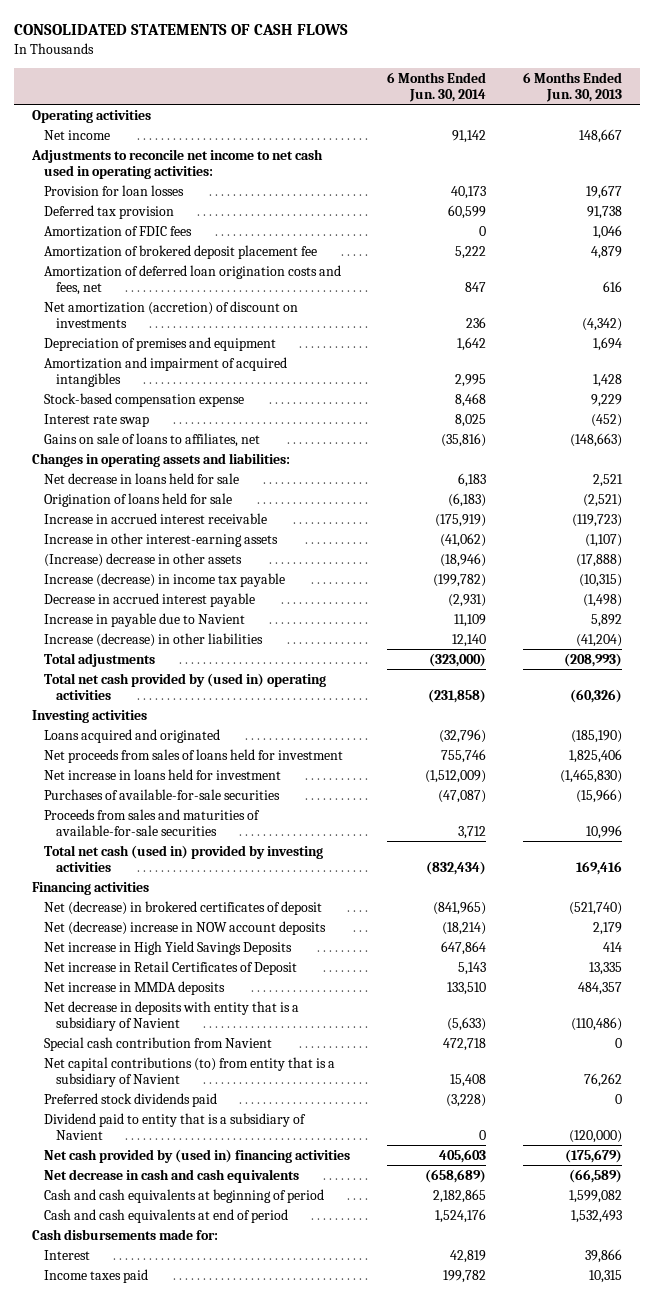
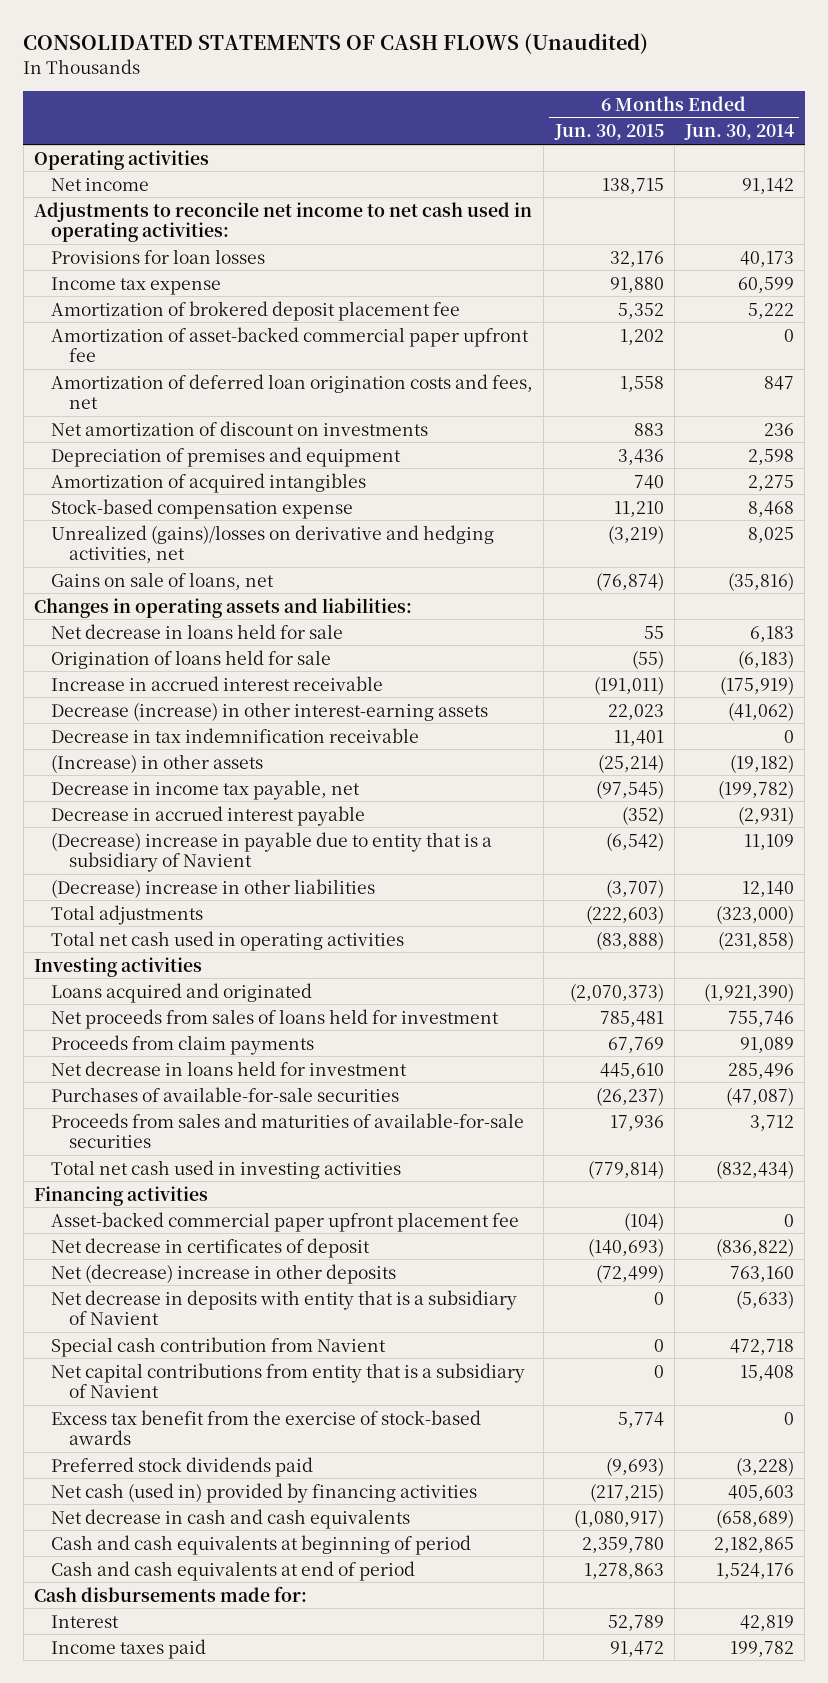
[13,24,348,36] CONSOLIDATED STATEMENTS OF CASH FLOWS -> [23,33,649,55] CONSOLIDATED STATEMENTS OF CASH FLOWS (Unaudited)
[522,71,622,103] 6 Months Ended Jun. 30, 2013 -> none
none -> [553,124,664,141] Jun. 30, 2015
[43,225,192,237] Amortization of FDIC fees -> none
[43,184,184,196] Provision for loan losses -> [51,248,266,264] Provisions for loan losses
[43,204,174,219] Deferred tax provision -> [51,276,222,295] Income tax expense
none -> [51,326,530,363] Amortization of asset-backed commercial paper upfront fee
[43,300,298,328] Net amortization (accretion) of discount on investments -> [51,420,429,436] Net amortization of discount on investments
[456,336,486,351] 1,642 -> [748,448,795,465] 2,598
[43,356,287,387] Amortization and impairment of acquired intangibles -> [51,472,367,493] Amortization of acquired intangibles
[454,373,486,387] 2,995 -> [748,474,795,491] 2,275
[43,413,149,427] Interest rate swap -> [51,524,495,564] Unrealized (gains)/losses on derivative and hedging activities, net
[43,432,260,447] Gains on sale of loans to affiliates, net -> [51,571,275,590] Gains on sale of loans, net
[43,532,278,547] Increase in other interest-earning assets -> [51,701,489,721] Decrease (increase) in other interest-earning assets
none -> [51,727,420,743] Decrease in tax indemnification receivable
[43,552,242,567] (Increase) decrease in other assets -> [51,753,264,773] (Increase) in other assets
[439,552,486,567] (18,946) -> [730,753,795,773] (19,182)
[43,572,285,587] Increase (decrease) in income tax payable -> [51,779,361,800] Decrease in income tax payable, net
[43,612,245,627] Increase in payable due to Navient -> [51,831,493,873] (Decrease) increase in payable due to entity that is a subsidiary of Navient
[43,632,263,647] Increase (decrease) in other liabilities -> [51,878,376,898] (Decrease) increase in other liabilities
[43,672,326,700] Total net cash provided by (used in) operating activities -> [51,930,405,951] Total net cash used in operating activities
[438,728,486,743] (32,796) -> [704,982,795,1002] (1,921,390)
none -> [51,1034,315,1055] Proceeds from claim payments
[43,768,281,780] Net increase in loans held for investment -> [51,1060,408,1076] Net decrease in loans held for investment
[424,769,486,783] (1,512,009) -> [728,1062,795,1079] 285,496
[43,844,323,872] Total net cash (used in) provided by investing activities -> [51,1159,402,1179] Total net cash used in investing activities
[43,940,292,955] Net increase in High Yield Savings Deposits -> none
[43,960,297,975] Net increase in Retail Certificates of Deposit -> none
[43,980,225,995] Net increase in MMDA deposits -> none
none -> [51,1211,520,1232] Asset-backed commercial paper upfront placement fee
[43,900,322,915] Net (decrease) in brokered certificates of deposit -> [51,1237,371,1258] Net decrease in certificates of deposit
[432,900,486,915] (841,965) -> [716,1237,795,1257] (836,822)
[43,920,326,935] Net (decrease) increase in NOW account deposits -> [51,1263,397,1284] Net (decrease) increase in other deposits
[441,921,486,935] (18,214) -> [730,1265,795,1282] 763,160
[43,1056,335,1087] Net capital contributions (to) from entity that is a subsidiary of Navient -> [51,1362,526,1399] Net capital contributions from entity that is a subsidiary of Navient
none -> [51,1409,482,1446] Excess tax benefit from the exercise of stock-based awards
[43,1112,306,1140] Dividend paid to entity that is a subsidiary of Navient -> none
[43,1148,350,1163] Net cash provided by (used in) financing activities -> [51,1482,478,1503] Net cash (used in) provided by financing activities

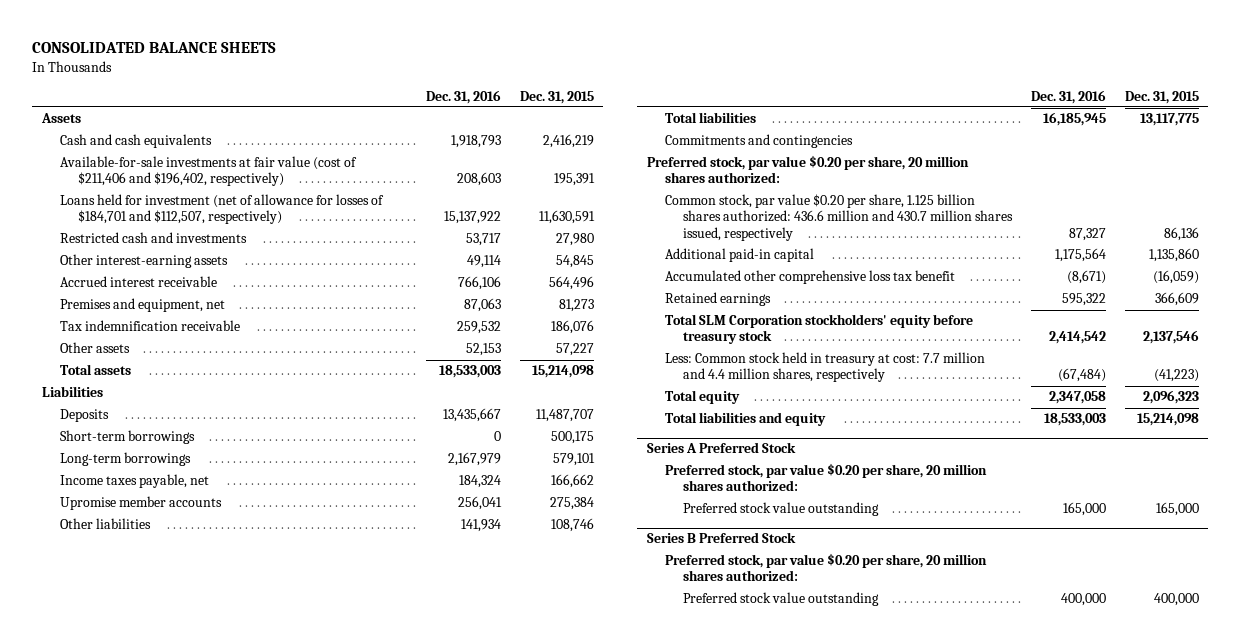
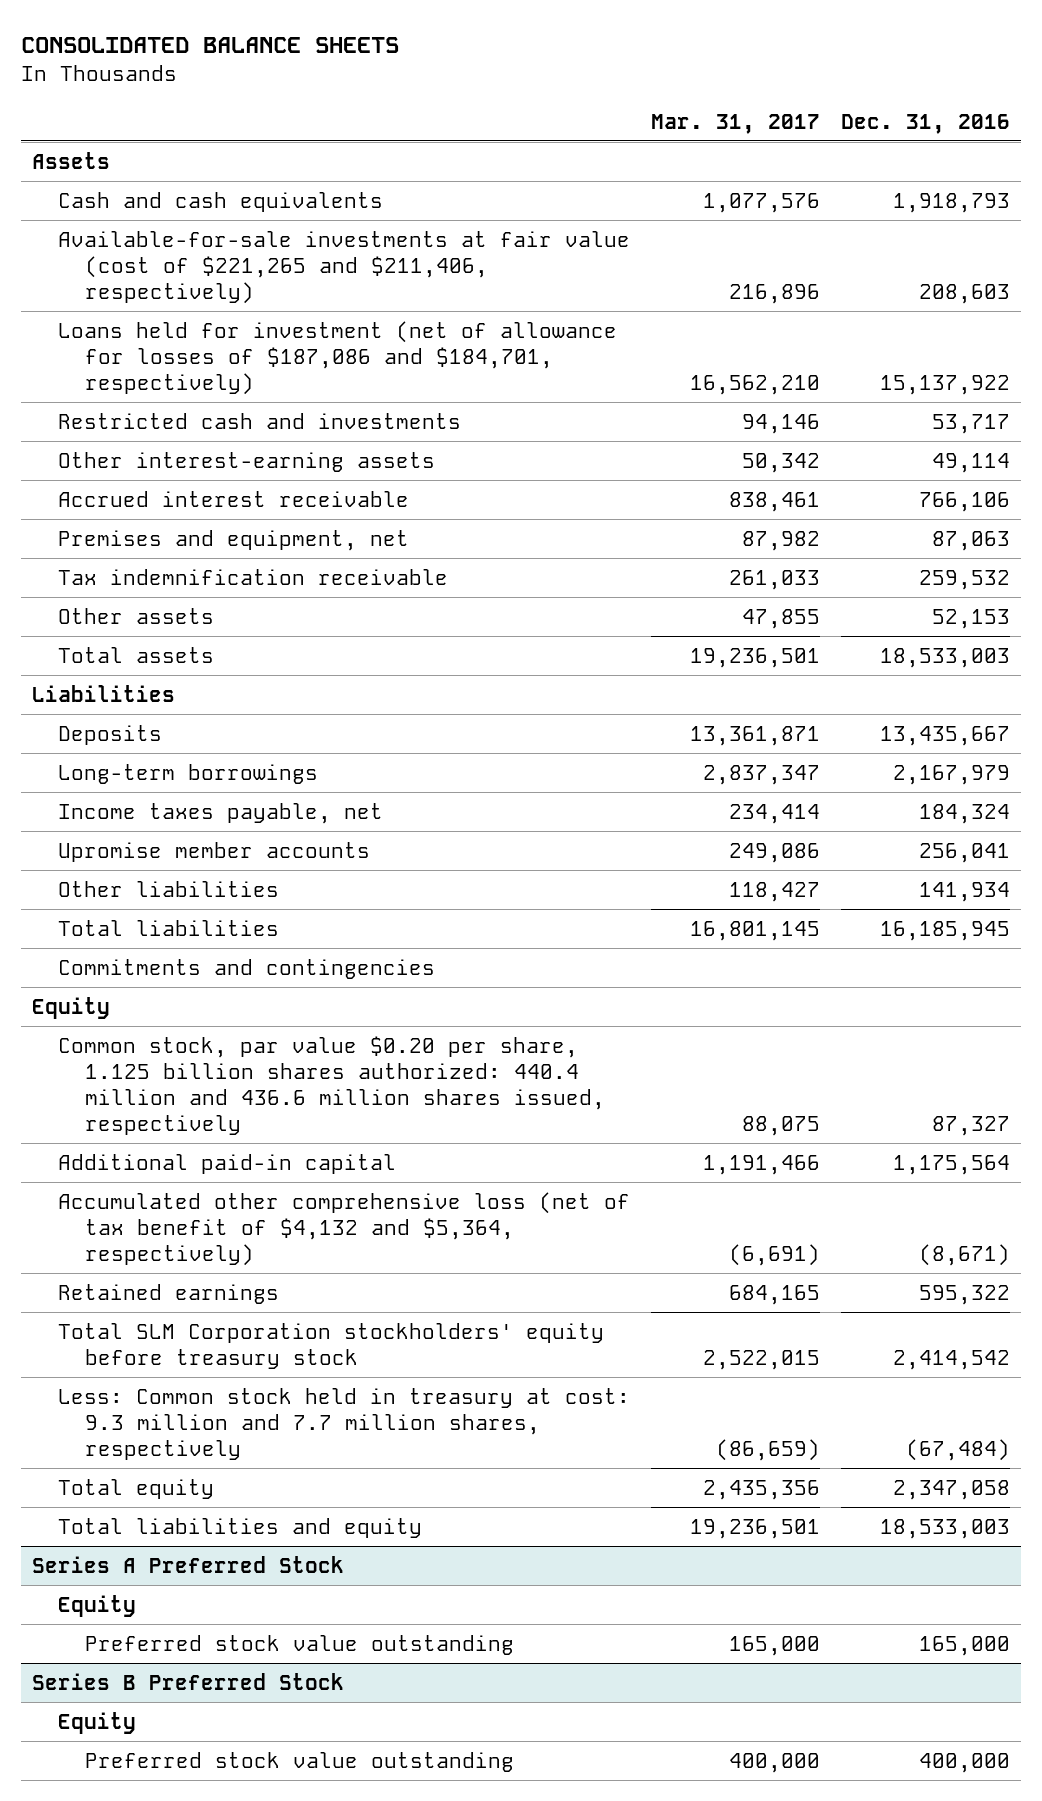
[519,90,594,104] Dec. 31, 2015 -> none
none -> [651,113,821,134] Mar. 31, 2017
[59,156,357,187] Available-for-sale investments at fair value (cost of $211,406 and $196,402, respectively) -> [58,230,631,304] Available-for-sale investments at fair value (cost of $221,265 and $211,406, respectively)
[59,194,384,225] Loans held for investment (net of allowance for losses of $184,701 and $112,507, respectively) -> [58,320,618,395] Loans held for investment (net of allowance for losses of $187,086 and $184,701, respectively)
[59,430,195,445] Short-term borrowings -> none
[646,155,969,184] Preferred stock, par value $0.20 per share, 20 million shares authorized: -> none
none -> [31,996,110,1019] Equity
[664,194,1013,241] Common stock, par value $0.20 per share, 1.125 billion shares authorized: 436.6 million and 430.7 million shares issued, respectively -> [58,1035,605,1135] Common stock, par value $0.20 per share, 1.125 billion shares authorized: 440.4 million and 436.6 million shares issued, respectively
[664,270,955,285] Accumulated other comprehensive loss tax benefit -> [58,1191,631,1266] Accumulated other comprehensive loss (net of tax benefit of $4,132 and $5,364, respectively)
[664,352,985,383] Less: Common stock held in treasury at cost: 7.7 million and 4.4 million shares, respectively -> [58,1387,631,1460] Less: Common stock held in treasury at cost: 9.3 million and 7.7 million shares, respectively
[664,463,987,492] Preferred stock, par value $0.20 per share, 20 million shares authorized: -> none
none -> [58,1594,137,1617] Equity
[664,553,987,582] Preferred stock, par value $0.20 per share, 20 million shares authorized: -> none
none -> [58,1711,137,1734] Equity

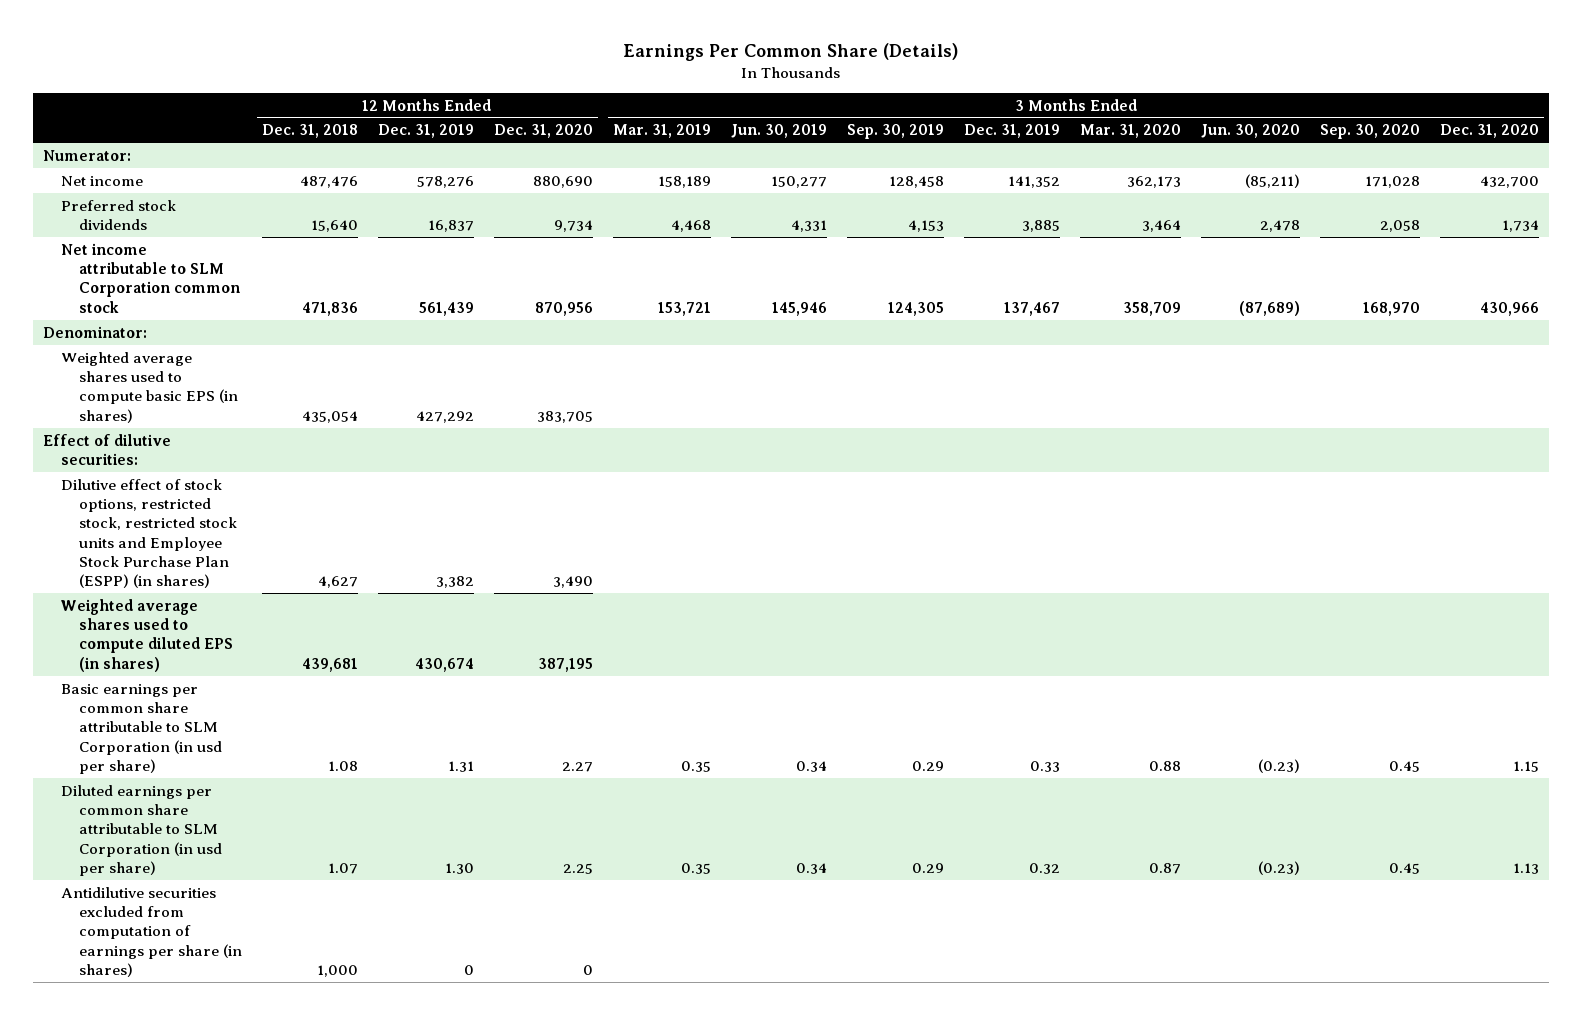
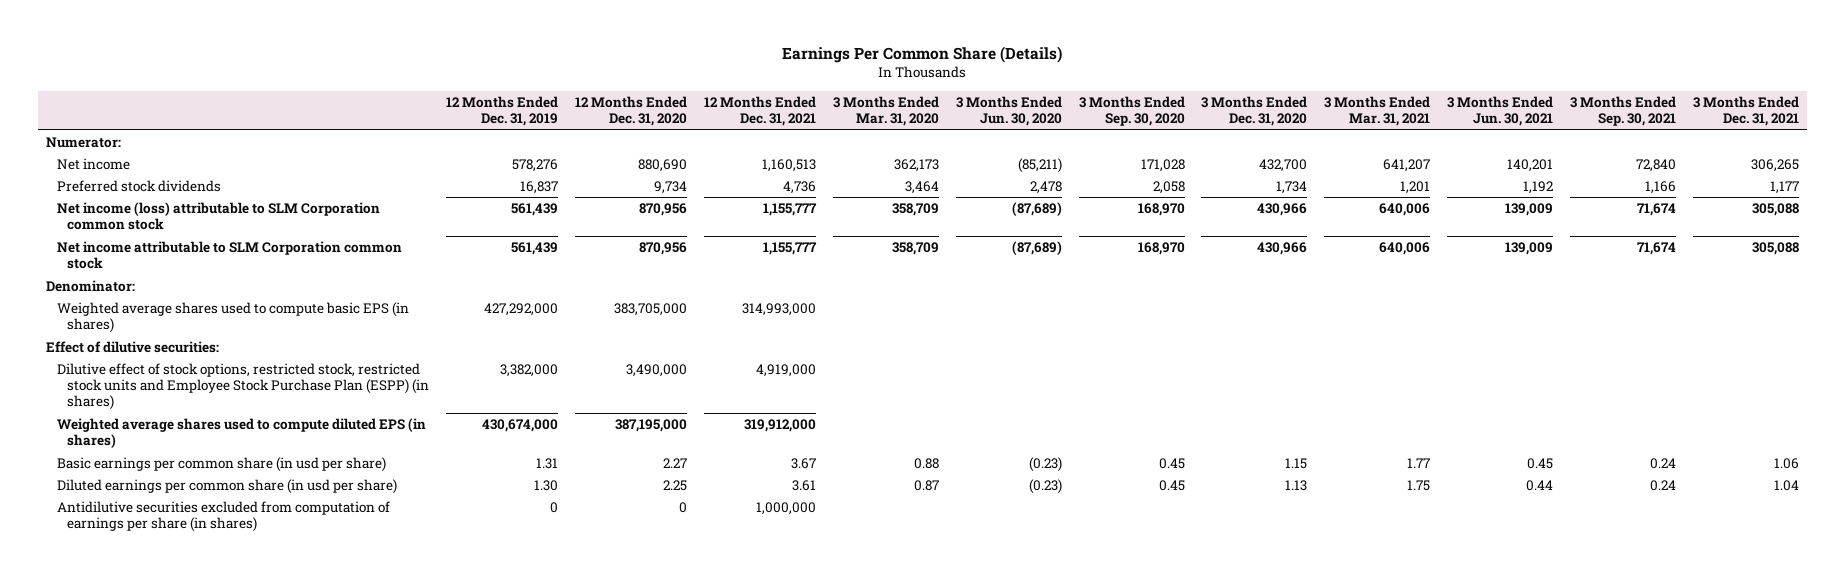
[261,124,358,139] Dec. 31, 2018 -> none
[612,124,711,139] Mar. 31, 2019 -> none
[730,124,827,139] Jun. 30, 2019 -> none
[846,124,944,140] Sep. 30, 2019 -> none
[963,124,1060,139] Dec. 31, 2019 -> none
none -> [704,96,817,127] 12 Months Ended Dec. 31, 2021
none -> [1324,96,1431,127] 3 Months Ended Mar. 31, 2021
none -> [1447,96,1554,127] 3 Months Ended Jun. 30, 2021
none -> [1569,96,1676,127] 3 Months Ended Sep. 30, 2021
none -> [1692,96,1799,127] 3 Months Ended Dec. 31, 2021
none -> [56,202,380,231] Net income (loss) attributable to SLM Corporation common stock
[415,410,474,423] 427,292 -> [484,303,559,317] 427,292,000
[536,410,593,423] 383,705 -> [614,303,688,317] 383,705,000
[435,576,474,589] 3,382 -> [500,364,559,378] 3,382,000
[552,576,593,589] 3,490 -> [626,364,688,378] 3,490,000
[414,657,474,672] 430,674 -> [482,419,559,433] 430,674,000
[537,657,593,672] 387,195 -> [615,419,688,433] 387,195,000
[60,683,222,775] Basic earnings per common share attributable to SLM Corporation (in usd per share) -> [56,457,386,473] Basic earnings per common share (in usd per share)
[60,784,222,877] Diluted earnings per common share attributable to SLM Corporation (in usd per share) -> [56,479,397,495] Diluted earnings per common share (in usd per share)

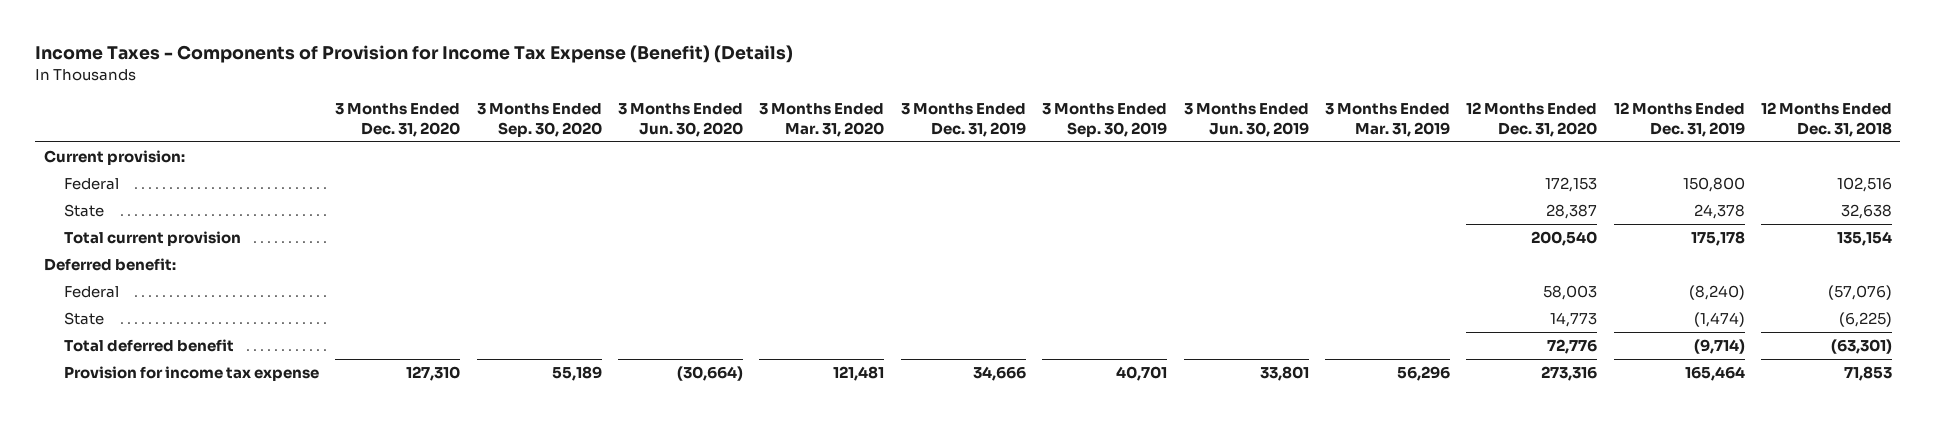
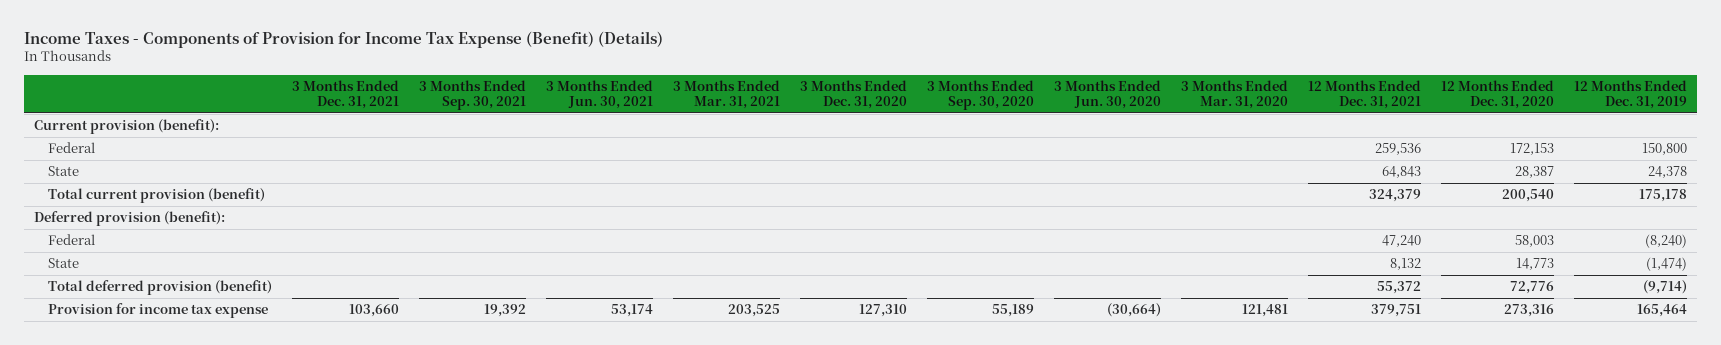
[900,102,1026,137] 3 Months Ended Dec. 31, 2019 -> none
[1042,102,1168,137] 3 Months Ended Sep. 30, 2019 -> none
[1183,102,1309,137] 3 Months Ended Jun. 30, 2019 -> none
[1325,102,1451,137] 3 Months Ended Mar. 31, 2019 -> none
[1761,101,1893,137] 12 Months Ended Dec. 31, 2018 -> none
none -> [292,79,400,110] 3 Months Ended Dec. 31, 2021
none -> [419,79,527,111] 3 Months Ended Sep. 30, 2021
none -> [546,79,654,110] 3 Months Ended Jun. 30, 2021
none -> [673,79,781,110] 3 Months Ended Mar. 31, 2021
none -> [1308,79,1422,110] 12 Months Ended Dec. 31, 2021
[43,150,185,166] Current provision: -> [33,119,219,135] Current provision (benefit):
[63,231,241,247] Total current provision -> [48,188,266,204] Total current provision (benefit)
[43,258,176,272] Deferred benefit: -> [33,211,225,227] Deferred provision (benefit):
[63,339,234,353] Total deferred benefit -> [48,280,273,296] Total deferred provision (benefit)

